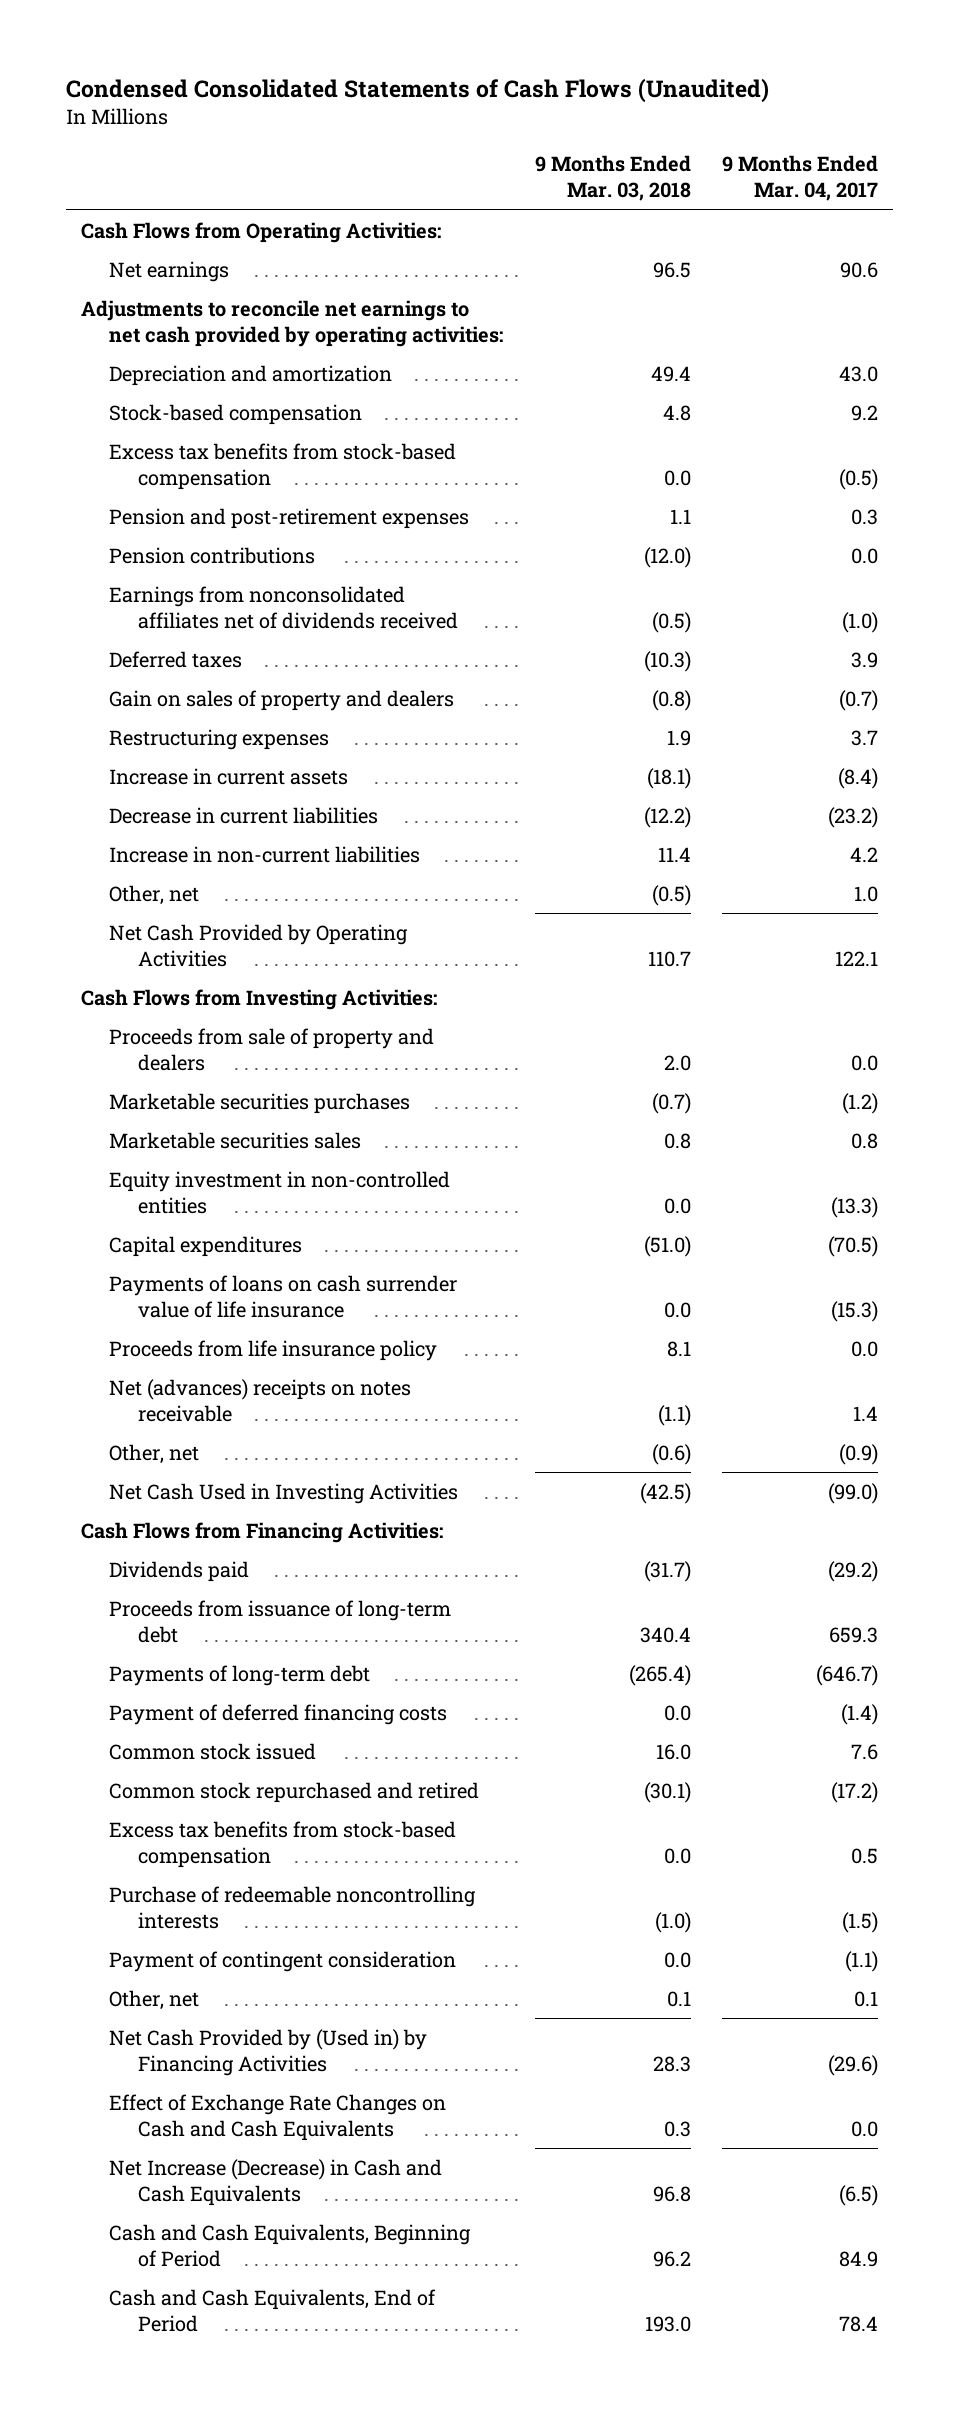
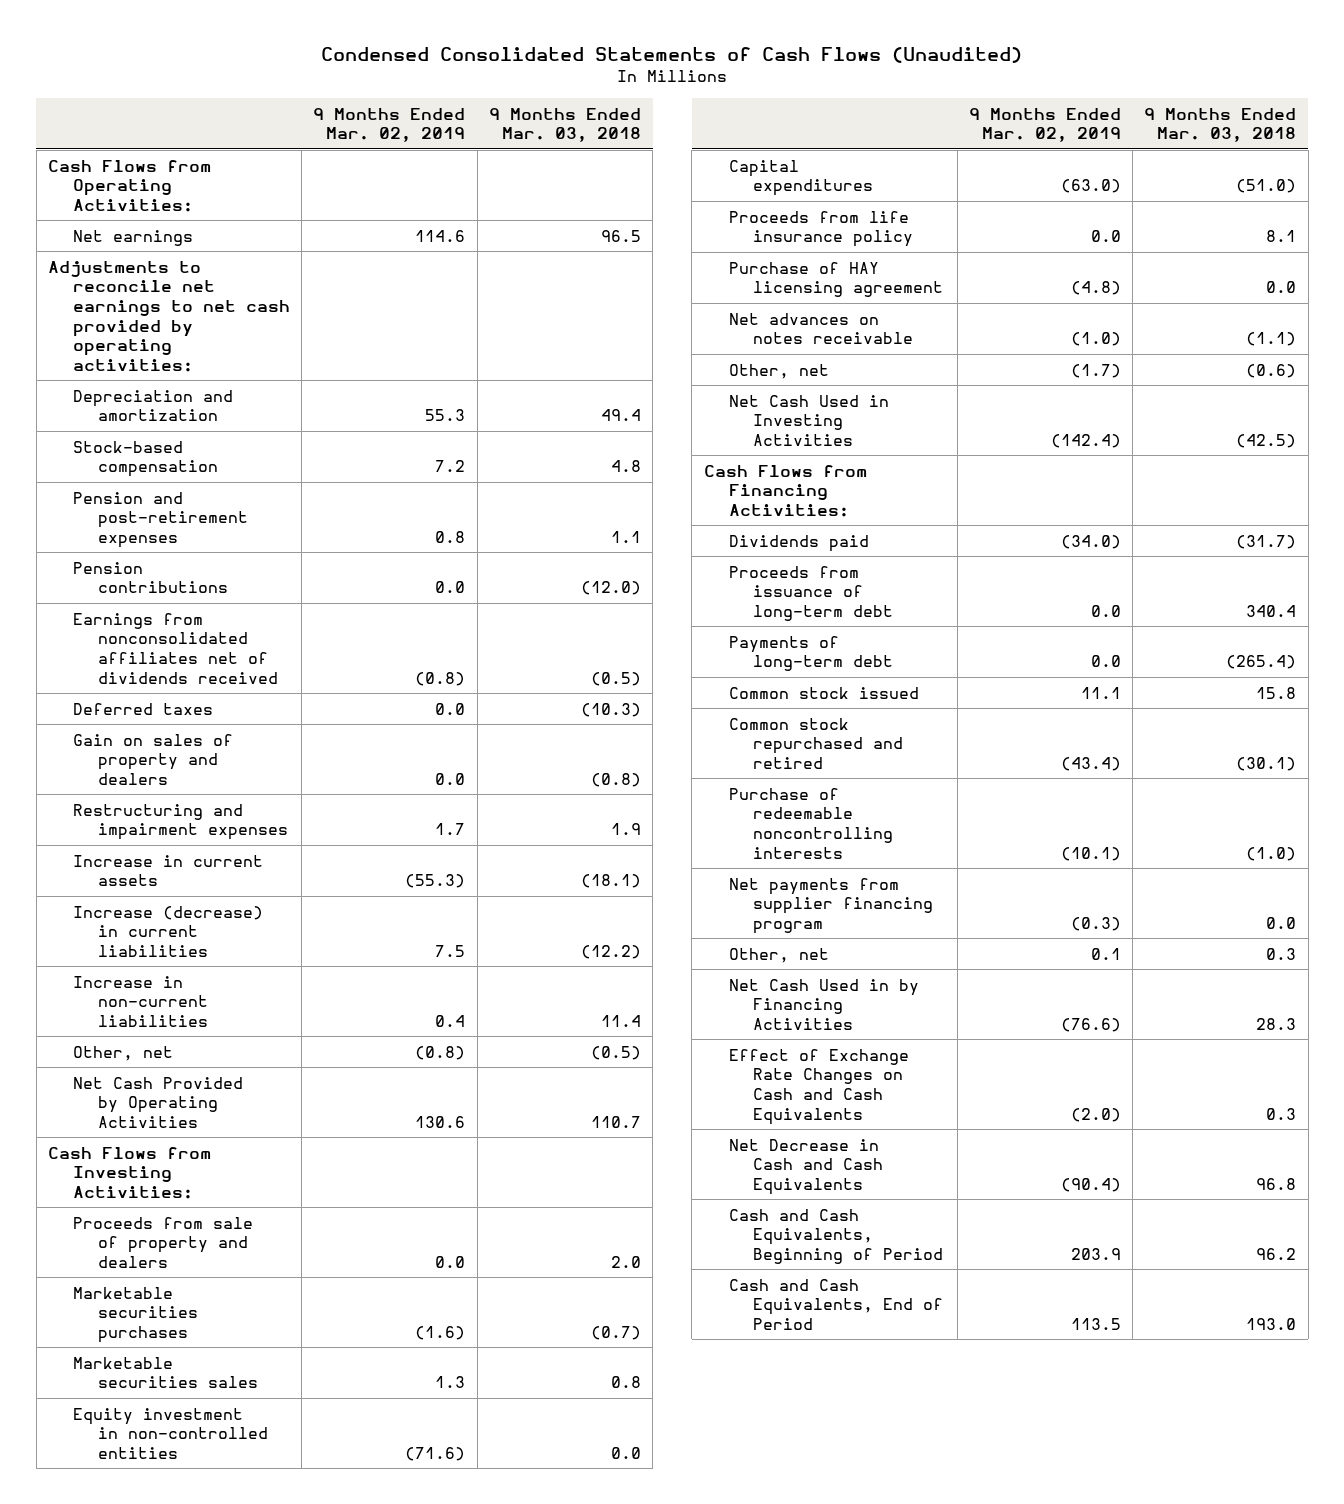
[721,155,878,202] 9 Months Ended Mar. 04, 2017 -> none
none -> [313,107,466,143] 9 Months Ended Mar. 02, 2019
[109,442,457,490] Excess tax benefits from stock-based compensation -> none
[109,728,330,750] Restructuring expenses -> [72,803,288,841] Restructuring and impairment expenses
[109,806,379,824] Decrease in current liabilities -> [72,905,263,957] Increase (decrease) in current liabilities
[109,1274,458,1318] Payments of loans on cash surrender value of life insurance -> none
none -> [728,261,944,298] Purchase of HAY licensing agreement
[109,1378,412,1422] Net (advances) receipts on notes receivable -> [728,312,914,345] Net advances on notes receivable
[109,1703,448,1725] Payment of deferred financing costs -> none
[655,1743,691,1760] 16.0 -> [1256,686,1297,699] 15.8
[109,1820,457,1868] Excess tax benefits from stock-based compensation -> none
[109,1950,457,1972] Payment of contingent consideration -> none
none -> [728,877,934,934] Net payments from supplier financing program
[666,1990,691,2007] 0.1 -> [1266,947,1297,960] 0.3
[109,2028,428,2076] Net Cash Provided by (Used in) by Financing Activities -> [728,978,919,1030] Net Cash Used in by Financing Activities
[109,2158,443,2206] Net Increase (Decrease) in Cash and Cash Equivalents -> [728,1138,884,1195] Net Decrease in Cash and Cash Equivalents

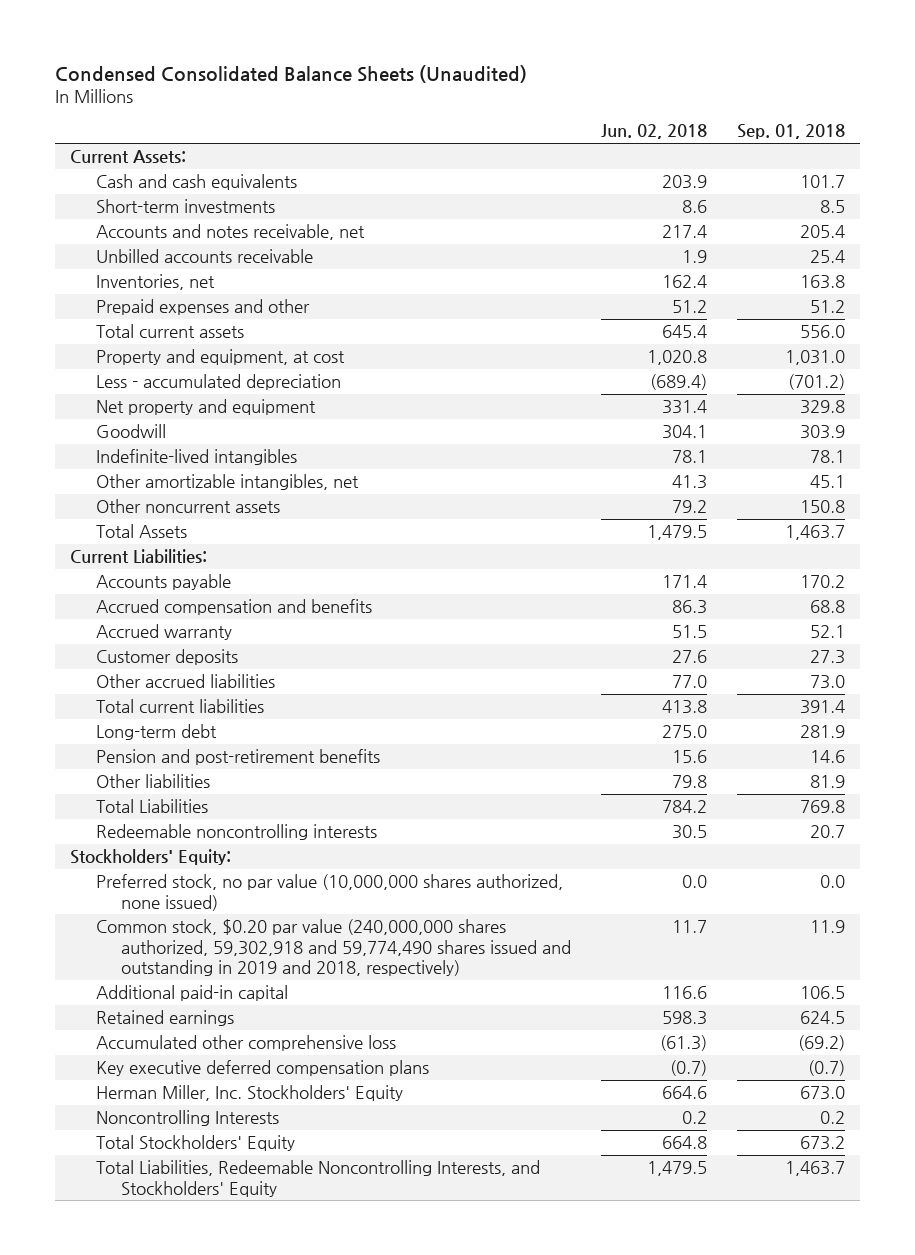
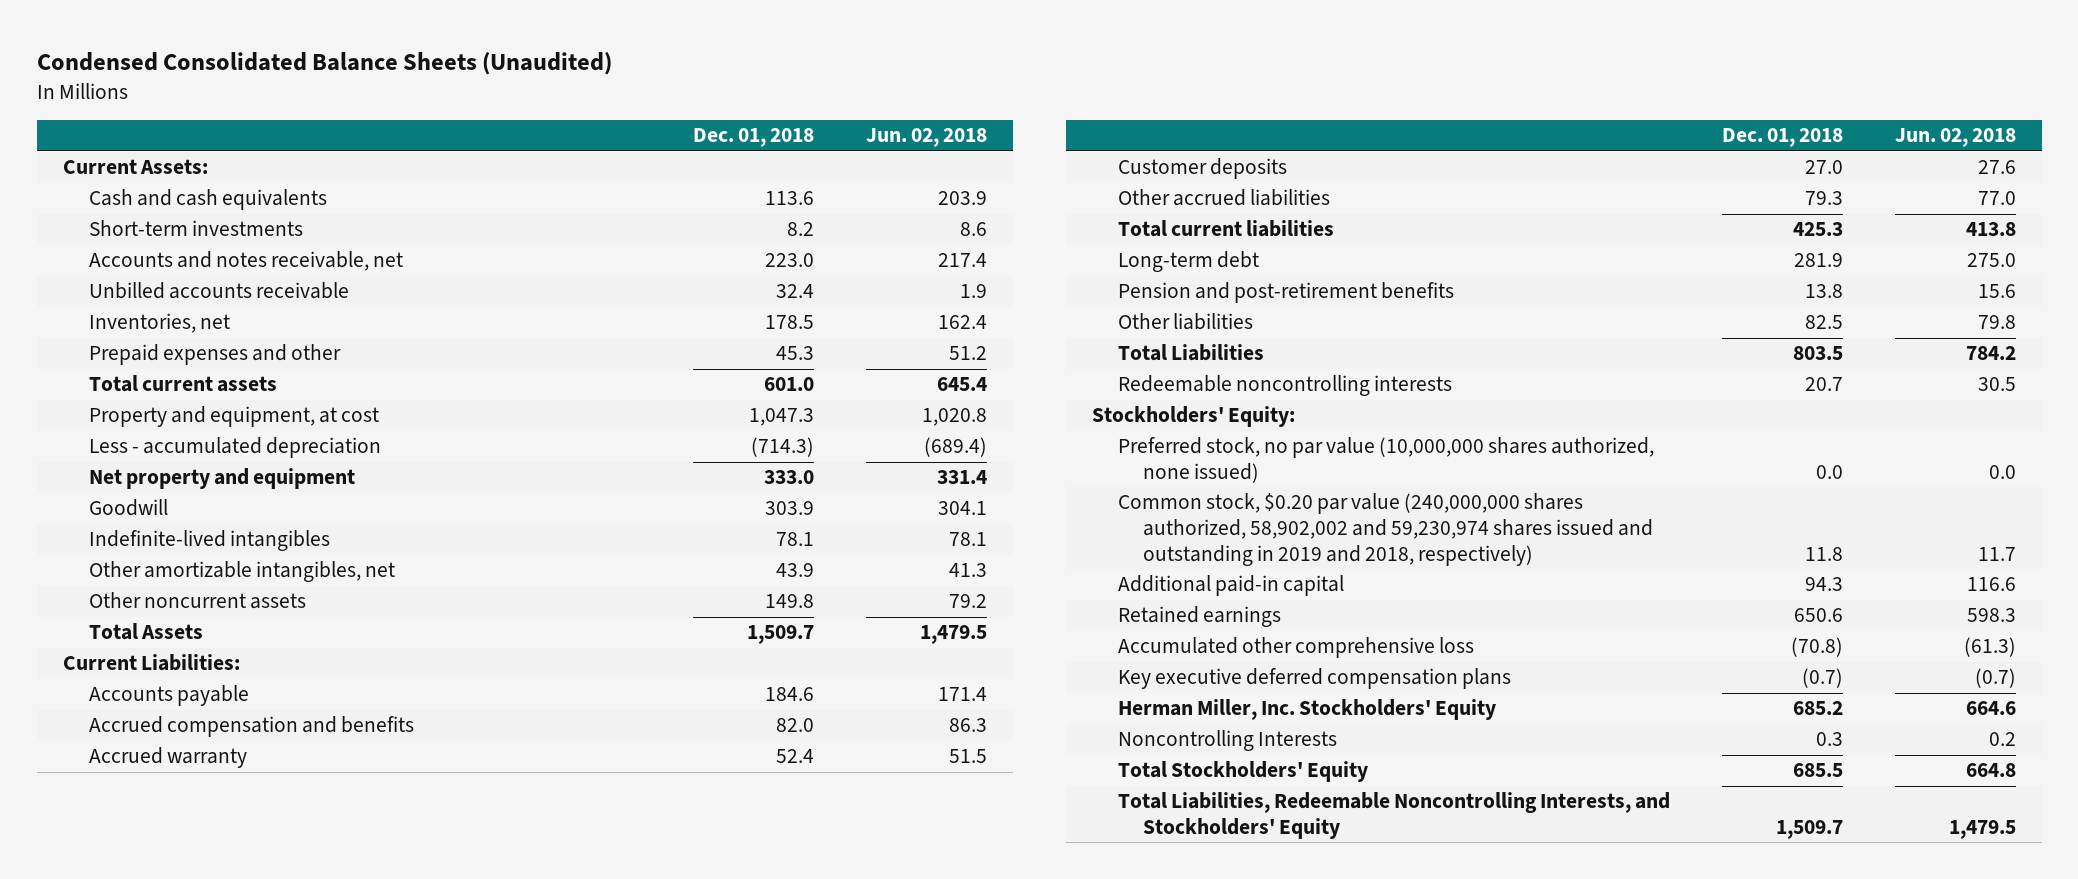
[737,124,846,140] Sep. 01, 2018 -> none
none -> [692,128,814,148] Dec. 01, 2018
[95,919,572,977] Common stock, $0.20 par value (240,000,000 shares authorized, 59,302,918 and 59,774,490 shares issued and outstanding in 2019 and 2018, respectively) -> [1117,493,1654,566] Common stock, $0.20 par value (240,000,000 shares authorized, 58,902,002 and 59,230,974 shares issued and outstanding in 2019 and 2018, respectively)

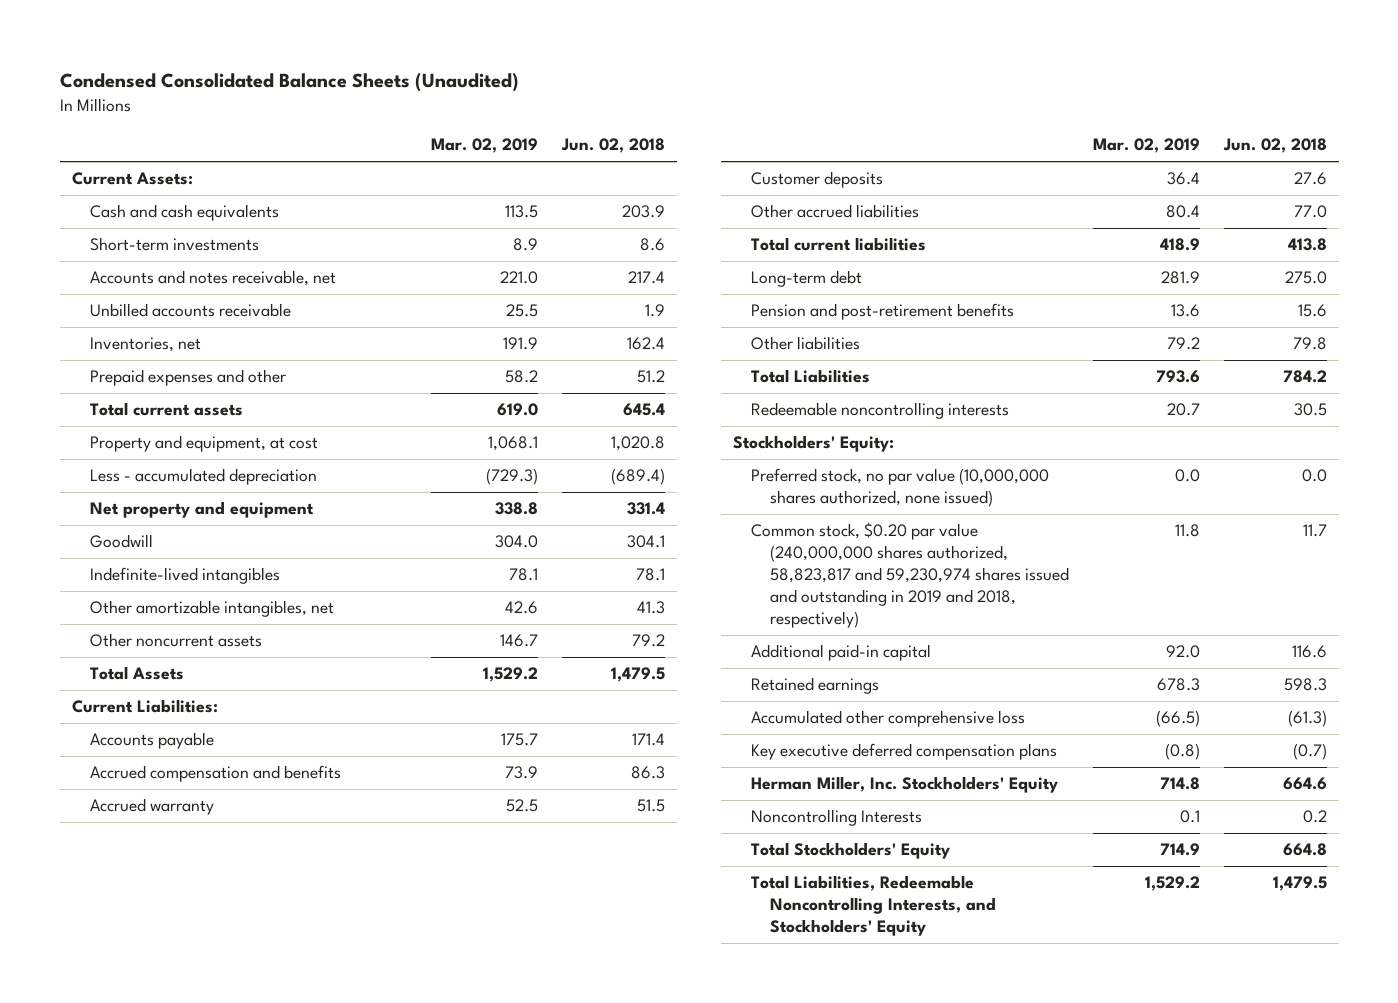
[692,128,814,148] Dec. 01, 2018 -> none
none -> [431,138,539,154] Mar. 02, 2019
[1117,493,1654,566] Common stock, $0.20 par value (240,000,000 shares authorized, 58,902,002 and 59,230,974 shares issued and outstanding in 2019 and 2018, respectively) -> [751,522,1069,629] Common stock, $0.20 par value (240,000,000 shares authorized, 58,823,817 and 59,230,974 shares issued and outstanding in 2019 and 2018, respectively)

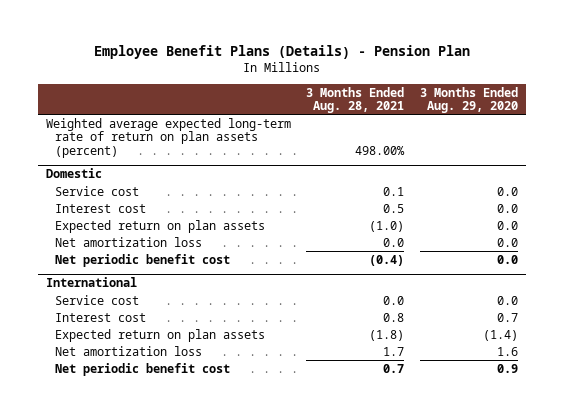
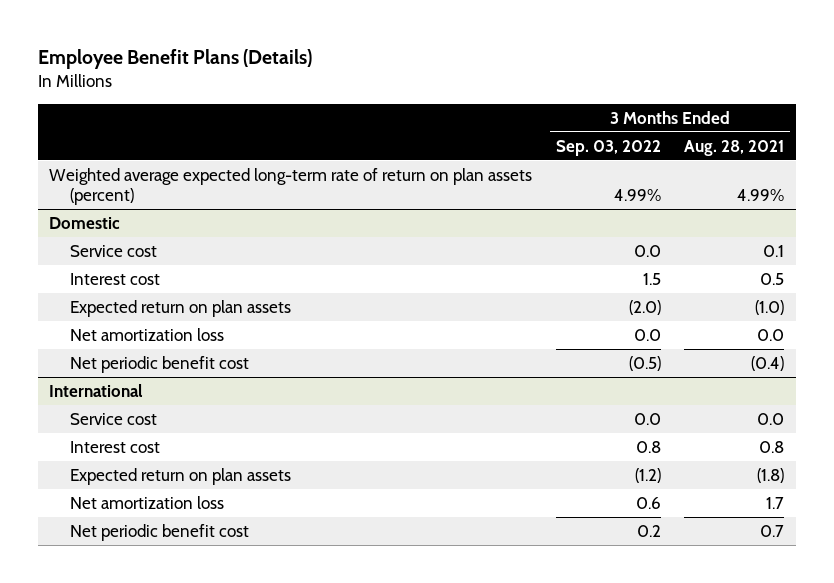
[93,45,470,60] Employee Benefit Plans (Details) - Pension Plan -> [37,48,312,69] Employee Benefit Plans (Details)
[419,86,518,114] 3 Months Ended Aug. 29, 2020 -> none
none -> [555,139,661,156] Sep. 03, 2022
[355,145,406,155] 498.00% -> [737,189,785,202] 4.99%

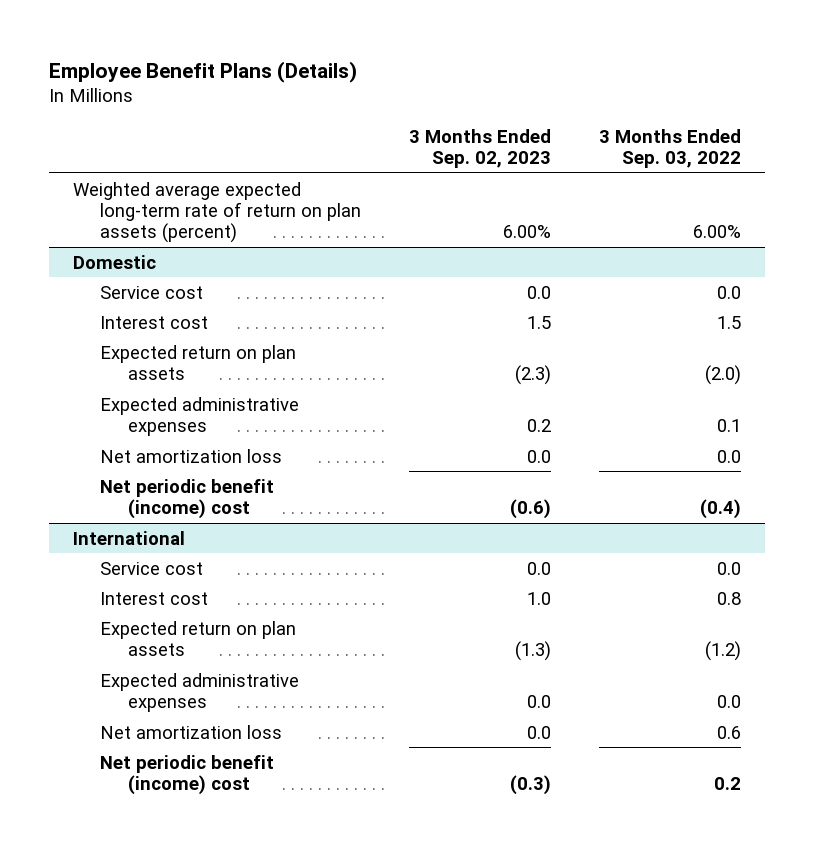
[684,139,785,156] Aug. 28, 2021 -> none
none -> [409,128,552,168] 3 Months Ended Sep. 02, 2023
[613,189,661,202] 4.99% -> [693,225,742,239] 6.00%
none -> [100,396,300,437] Expected administrative expenses
[70,355,250,373] Net periodic benefit cost -> [100,478,275,520] Net periodic benefit (income) cost
[628,355,661,371] (0.5) -> [700,499,742,520] (0.4)
none -> [100,672,300,713] Expected administrative expenses
[70,523,250,541] Net periodic benefit cost -> [100,754,275,796] Net periodic benefit (income) cost

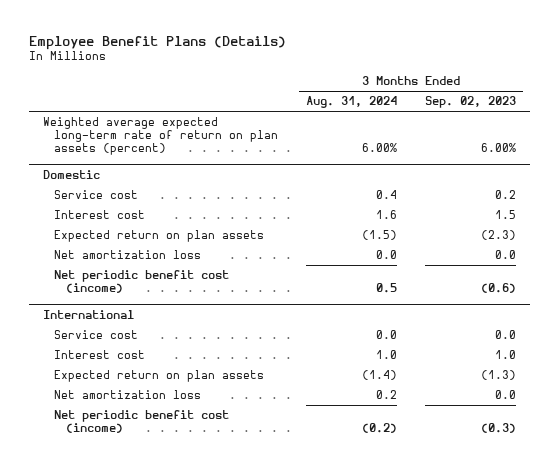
[599,128,742,168] 3 Months Ended Sep. 03, 2022 -> none
none -> [306,96,398,109] Aug. 31, 2024
[527,285,552,299] 0.0 -> [495,190,517,200] 0.2
[100,396,300,437] Expected administrative expenses -> none
[100,478,275,520] Net periodic benefit (income) cost -> [54,270,230,294] Net periodic benefit cost (income)
[100,672,300,713] Expected administrative expenses -> none
[100,754,275,796] Net periodic benefit (income) cost -> [54,410,230,434] Net periodic benefit cost (income)

